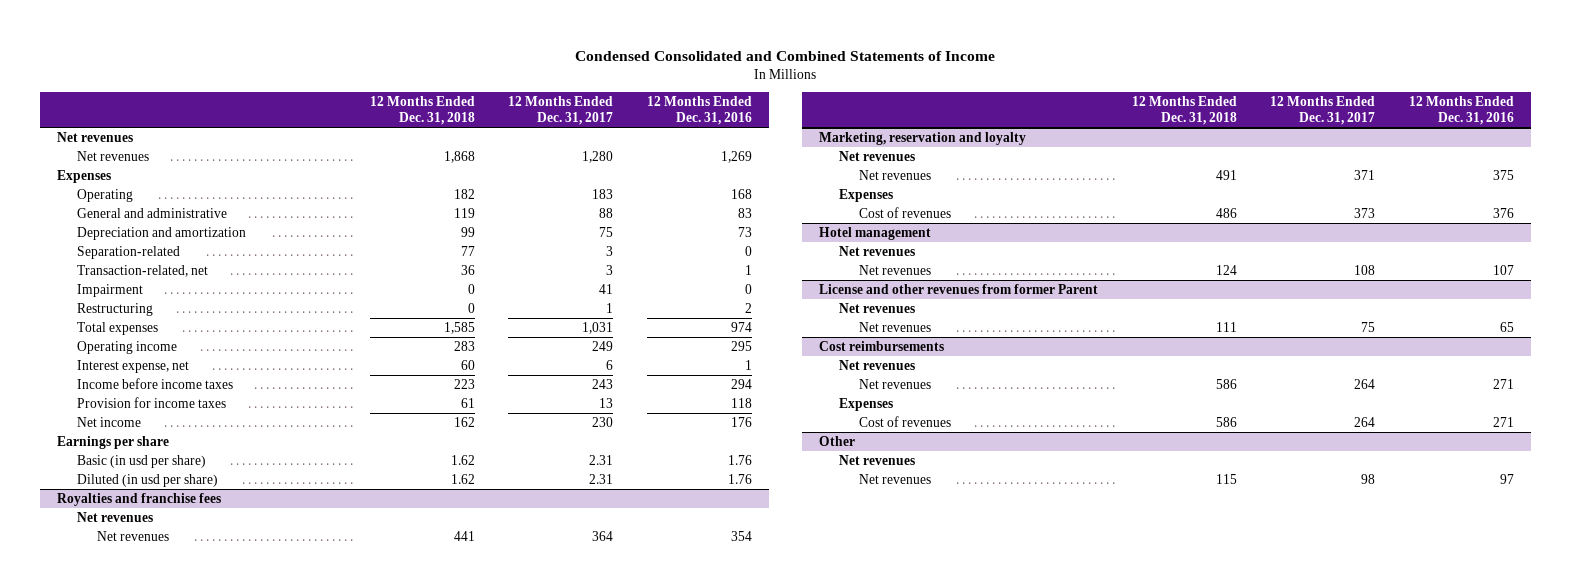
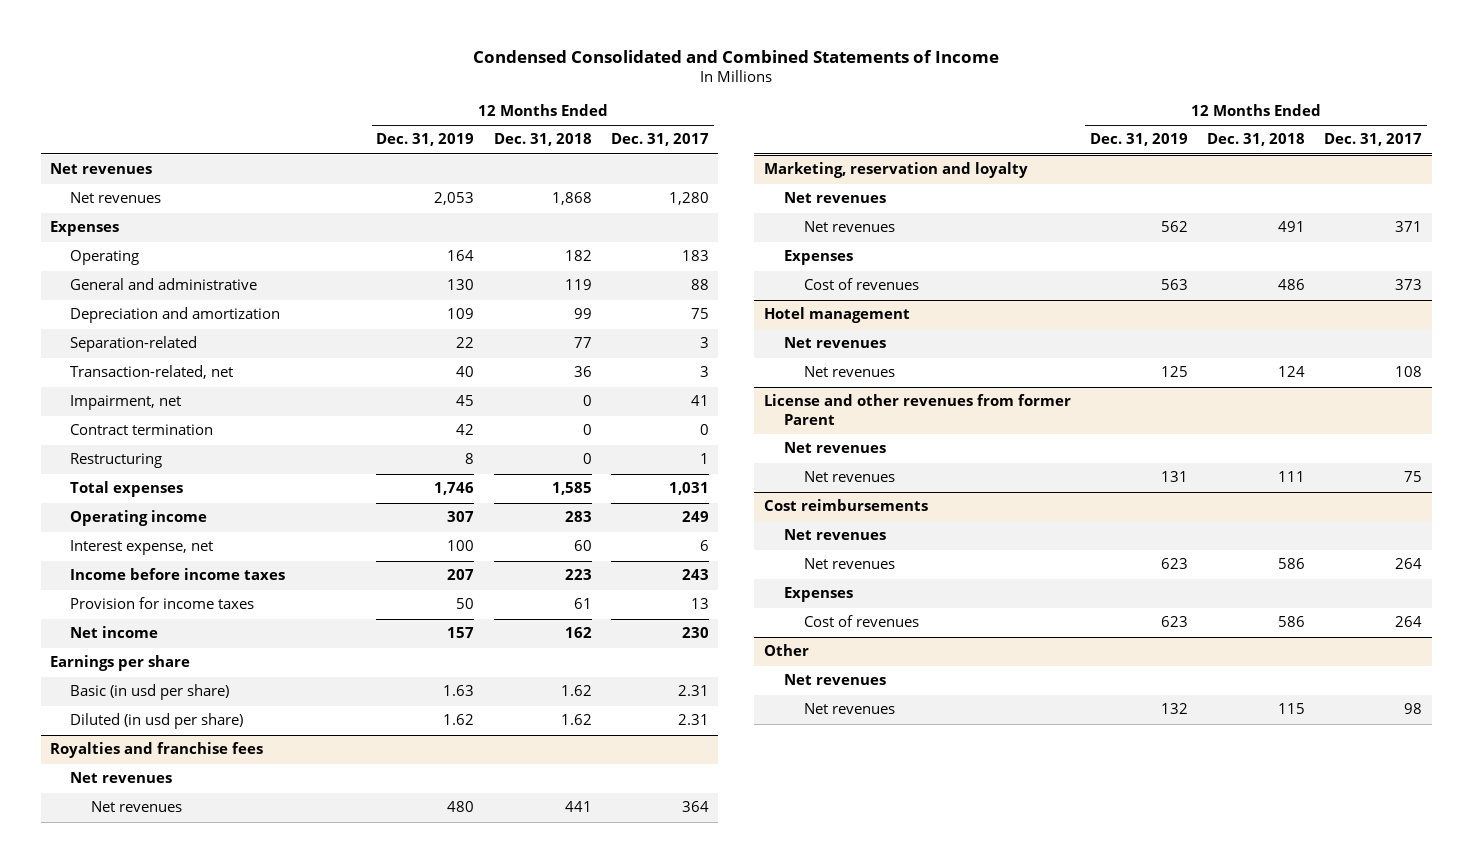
[646,96,752,125] 12 Months Ended Dec. 31, 2016 -> none
none -> [376,133,475,147] Dec. 31, 2019
[77,284,144,298] Impairment -> [70,395,182,411] Impairment, net
none -> [70,424,214,436] Contract termination

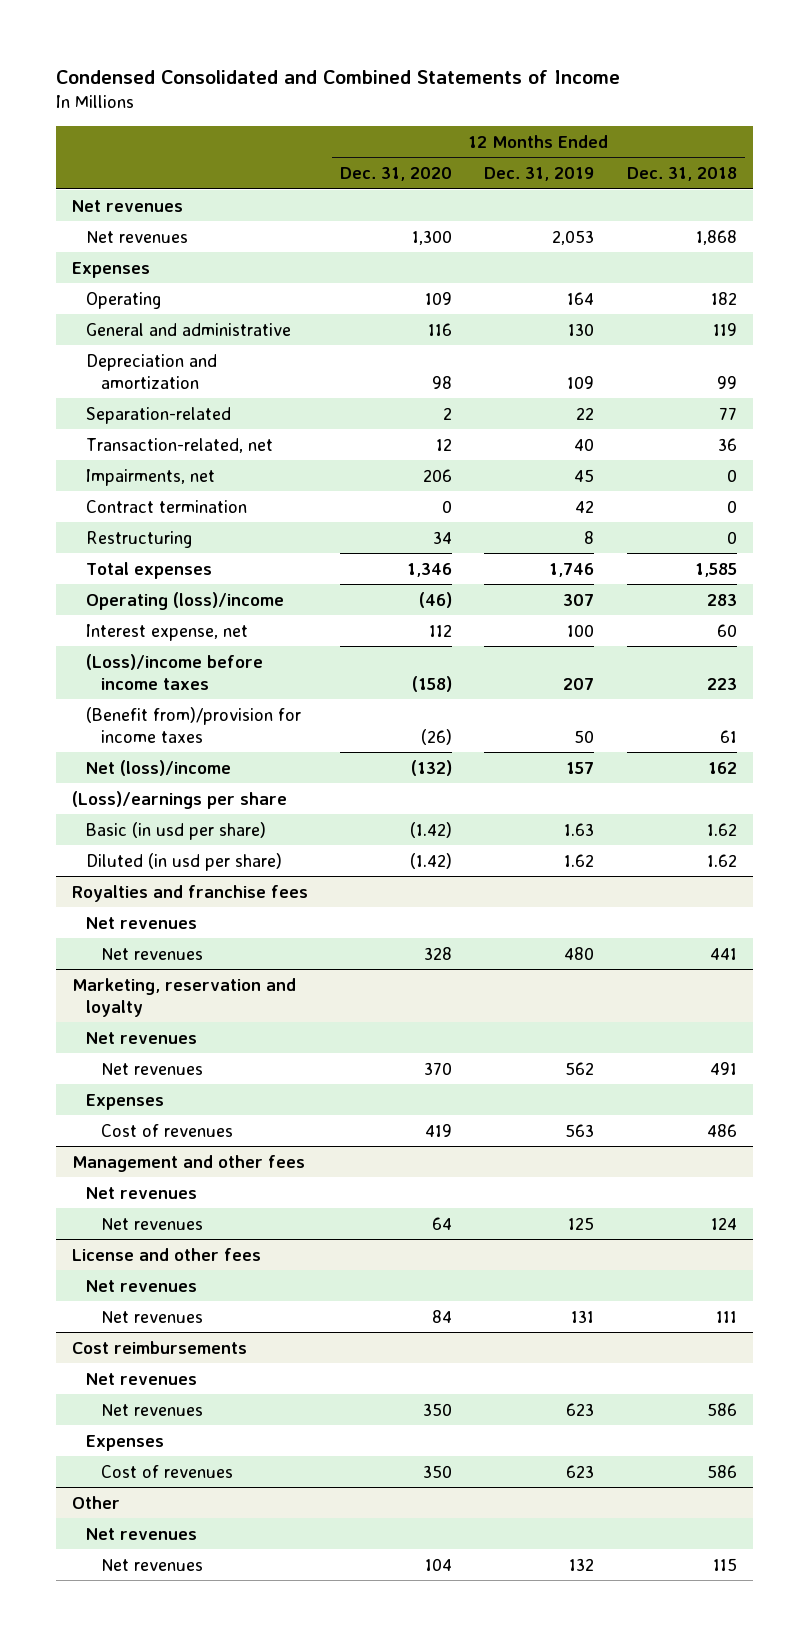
[610,133,709,147] Dec. 31, 2017 -> none
none -> [340,167,453,182] Dec. 31, 2020
[70,395,182,411] Impairment, net -> [86,468,216,486] Impairments, net
[70,510,208,527] Operating income -> [86,591,285,610] Operating (loss)/income
[70,568,286,581] Income before income taxes -> [86,653,264,690] (Loss)/income before income taxes
[70,597,255,610] Provision for income taxes -> [86,706,302,743] (Benefit from)/provision for income taxes
[70,626,159,639] Net income -> [86,759,232,776] Net (loss)/income
[50,655,191,672] Earnings per share -> [72,790,288,809] (Loss)/earnings per share
[763,307,910,324] Hotel management -> [72,1154,306,1172] Management and other fees
[763,394,1071,425] License and other revenues from former Parent -> [72,1247,262,1261] License and other fees

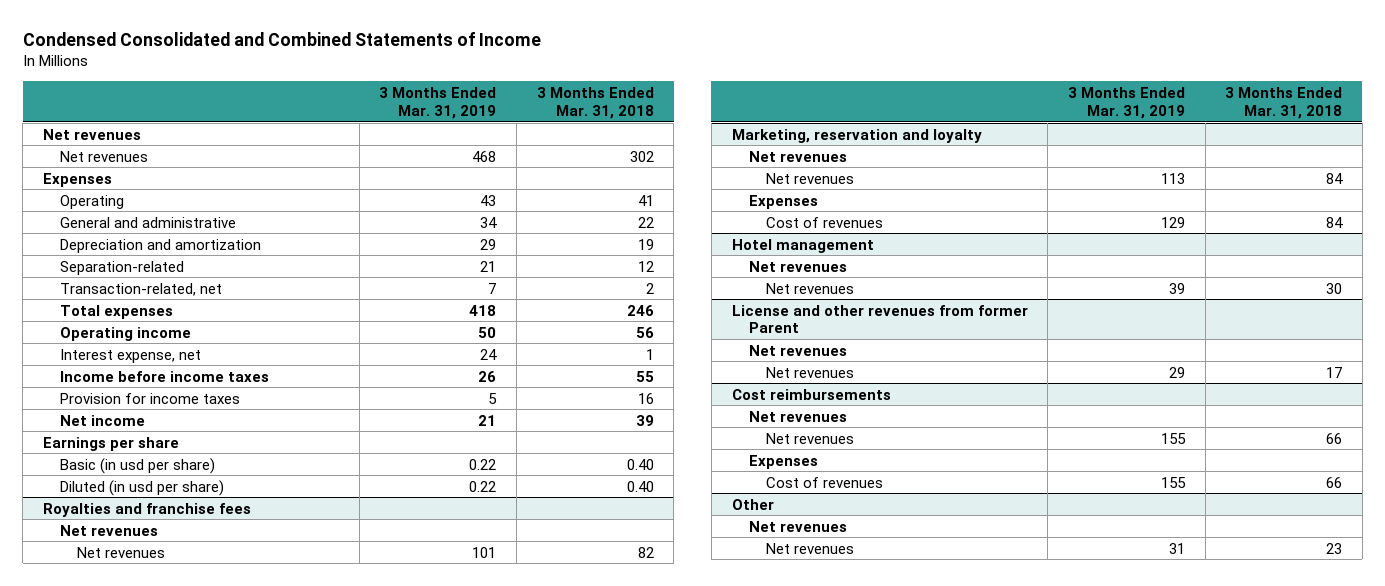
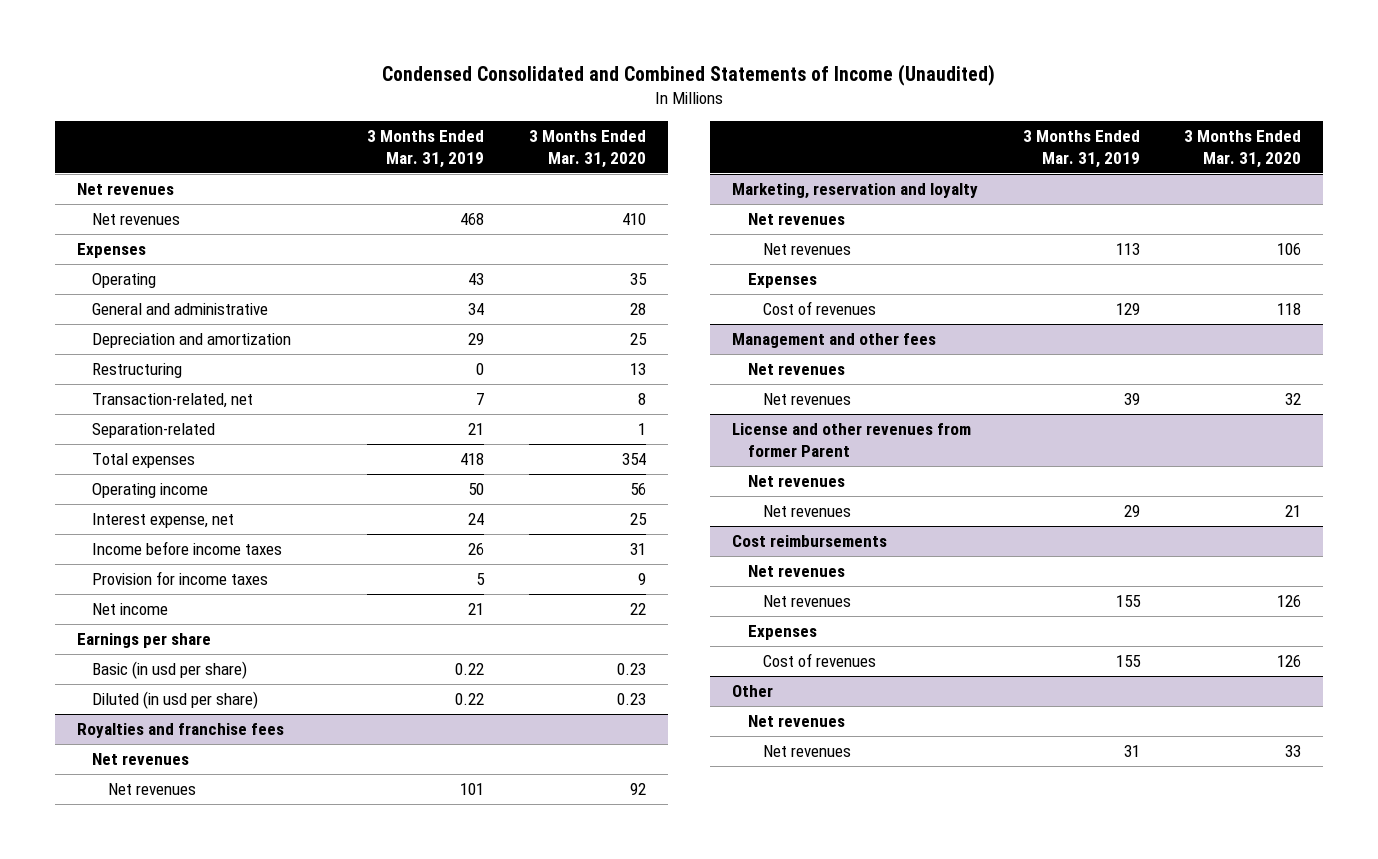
[22,32,541,47] Condensed Consolidated and Combined Statements of Income -> [381,64,995,87] Condensed Consolidated and Combined Statements of Income (Unaudited)
[536,87,654,119] 3 Months Ended Mar. 31, 2018 -> none
none -> [528,130,646,168] 3 Months Ended Mar. 31, 2020
none -> [92,363,183,379] Restructuring
[59,260,184,275] Separation-related -> [92,423,216,439] Separation-related
[731,238,874,253] Hotel management -> [732,333,937,349] Management and other fees

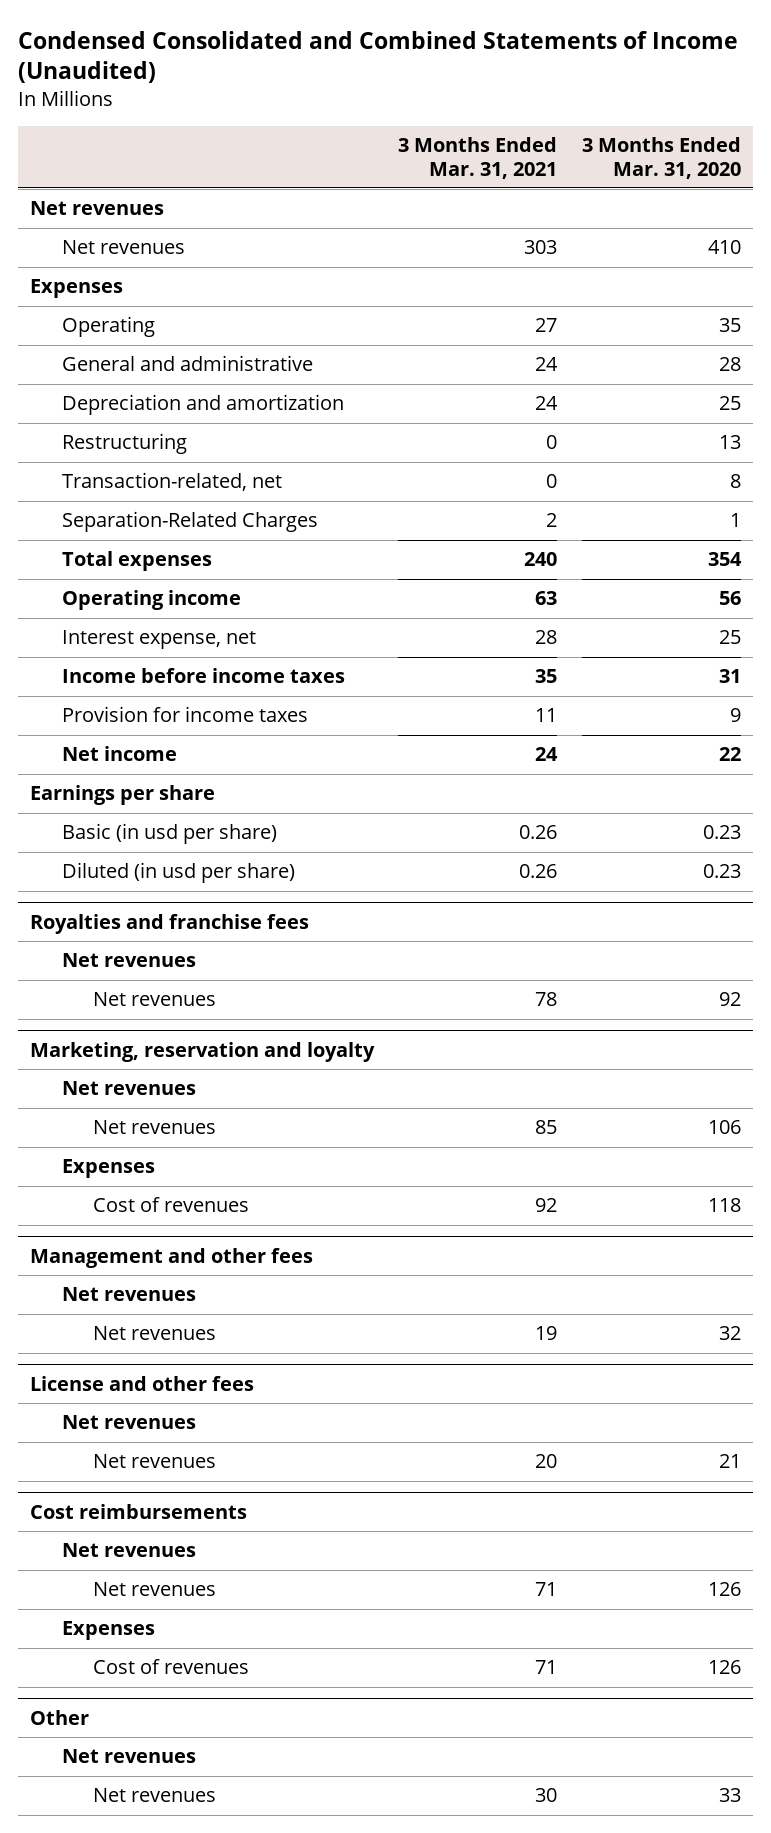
[367,130,485,168] 3 Months Ended Mar. 31, 2019 -> none
none -> [398,137,558,179] 3 Months Ended Mar. 31, 2021
[92,423,216,439] Separation-related -> [61,511,318,533] Separation-Related Charges
[732,423,972,457] License and other revenues from former Parent -> [30,1376,255,1392] License and other fees

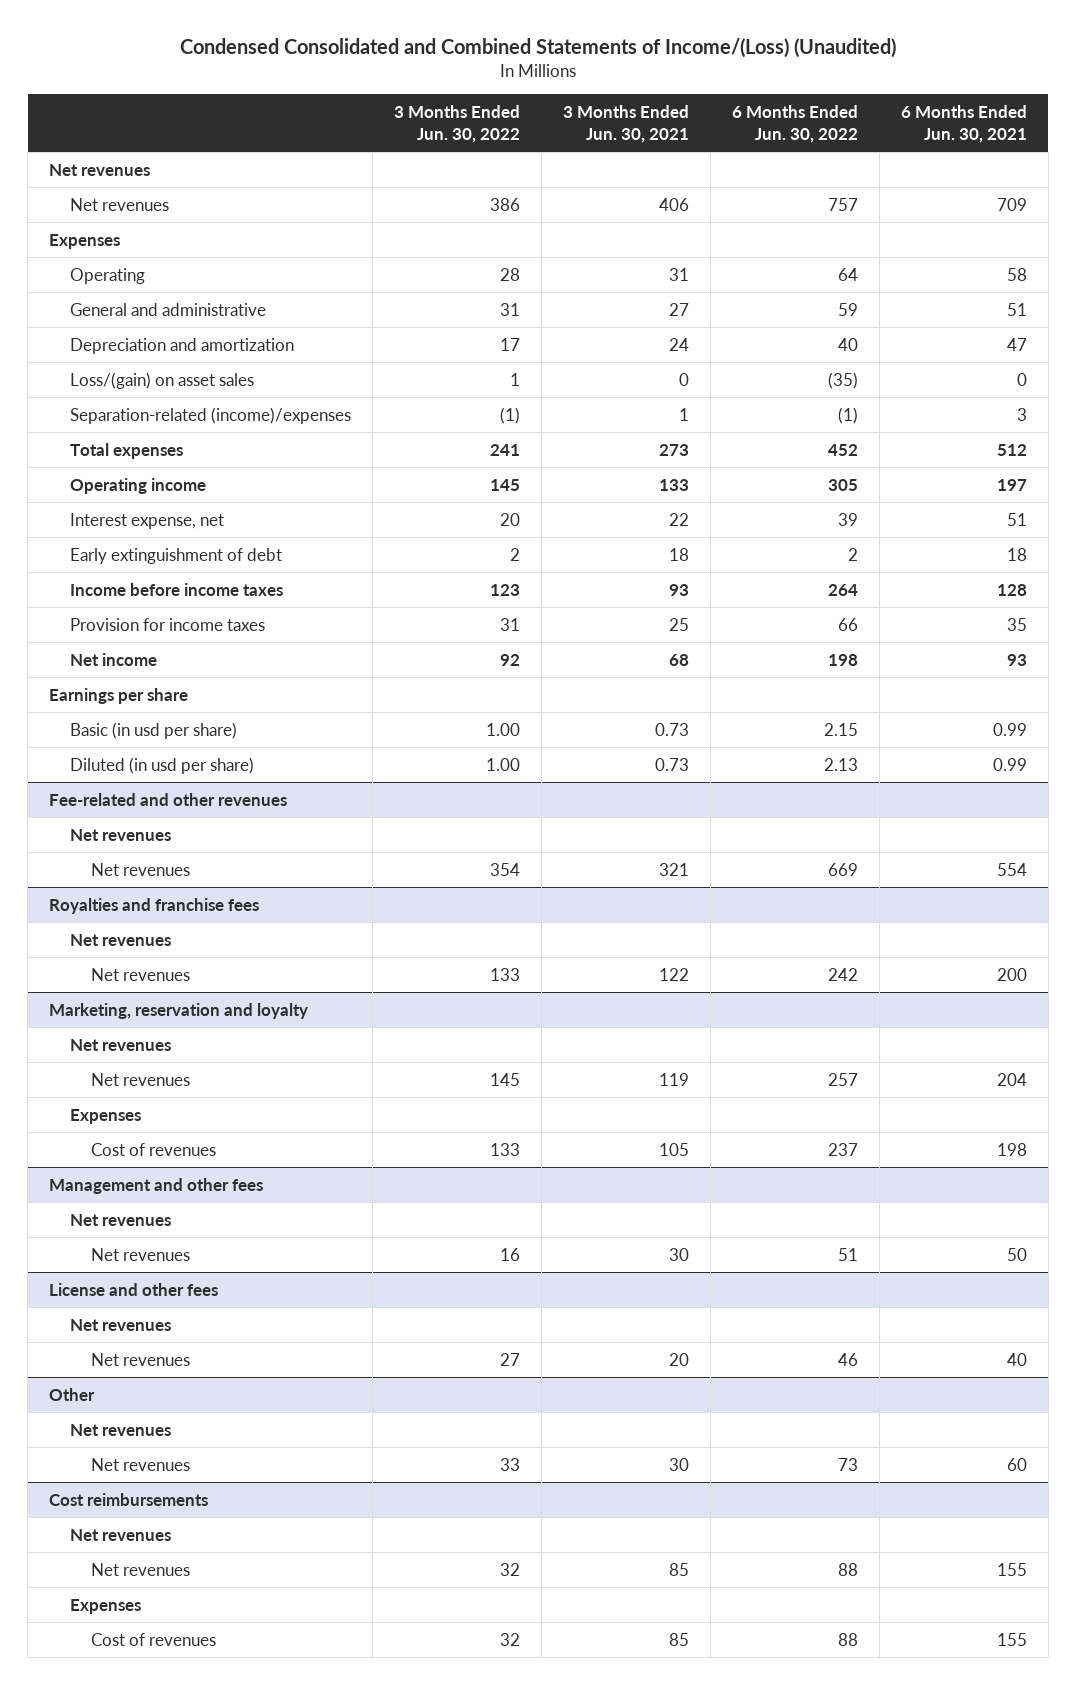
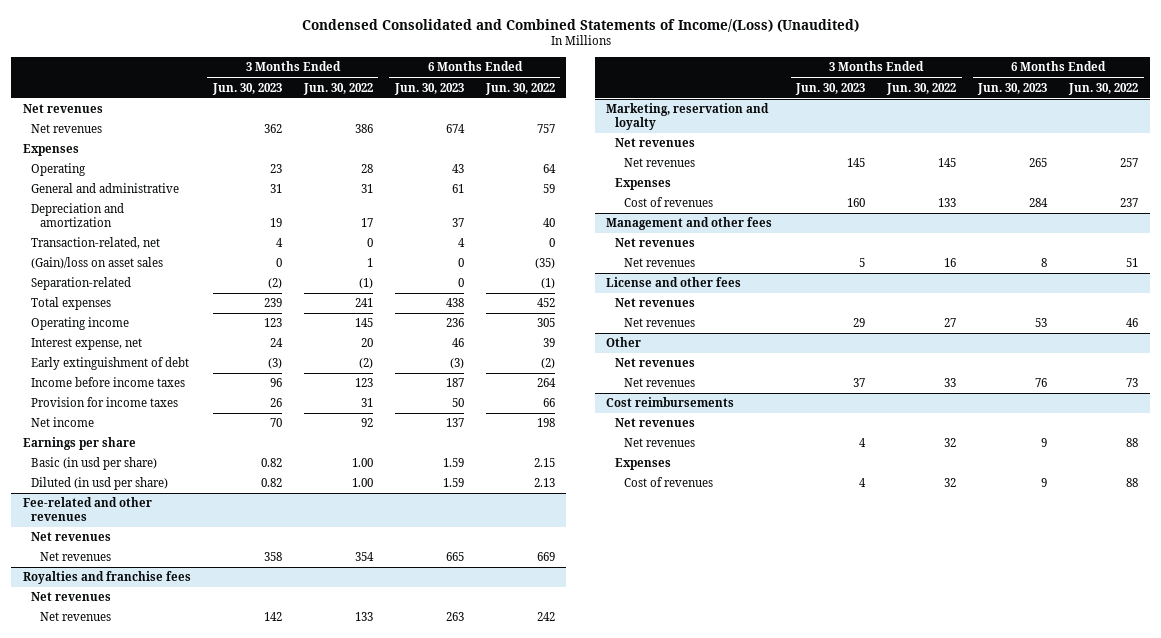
[562,105,689,143] 3 Months Ended Jun. 30, 2021 -> none
[900,105,1027,143] 6 Months Ended Jun. 30, 2021 -> none
none -> [211,82,282,95] Jun. 30, 2023
none -> [393,82,464,95] Jun. 30, 2023
none -> [31,237,161,250] Transaction-related, net
[70,371,255,389] Loss/(gain) on asset sales -> [31,257,164,270] (Gain)/loss on asset sales
[70,406,352,424] Separation-related (income)/expenses -> [31,277,132,291] Separation-related
[510,547,521,561] 2 -> [358,358,373,370] (2)
[847,547,858,561] 2 -> [540,358,555,370] (2)

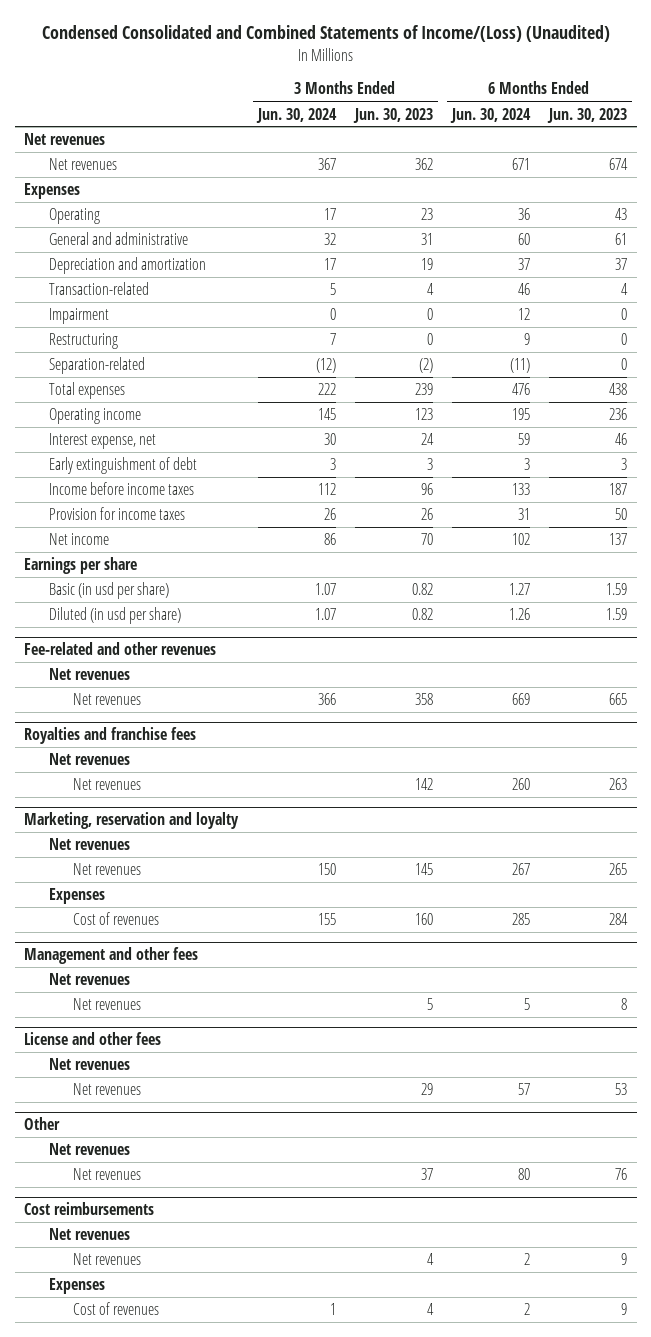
[302,82,373,95] Jun. 30, 2022 -> none
[484,82,555,95] Jun. 30, 2022 -> none
none -> [255,107,337,123] Jun. 30, 2024
none -> [449,107,531,123] Jun. 30, 2024
[31,257,164,270] (Gain)/loss on asset sales -> none
[31,237,161,250] Transaction-related, net -> [48,282,149,296] Transaction-related
none -> [48,308,109,325] Impairment
none -> [48,333,118,350] Restructuring
[267,358,282,370] (3) -> [426,458,433,471] 3
[449,358,464,370] (3) -> [621,458,628,471] 3

